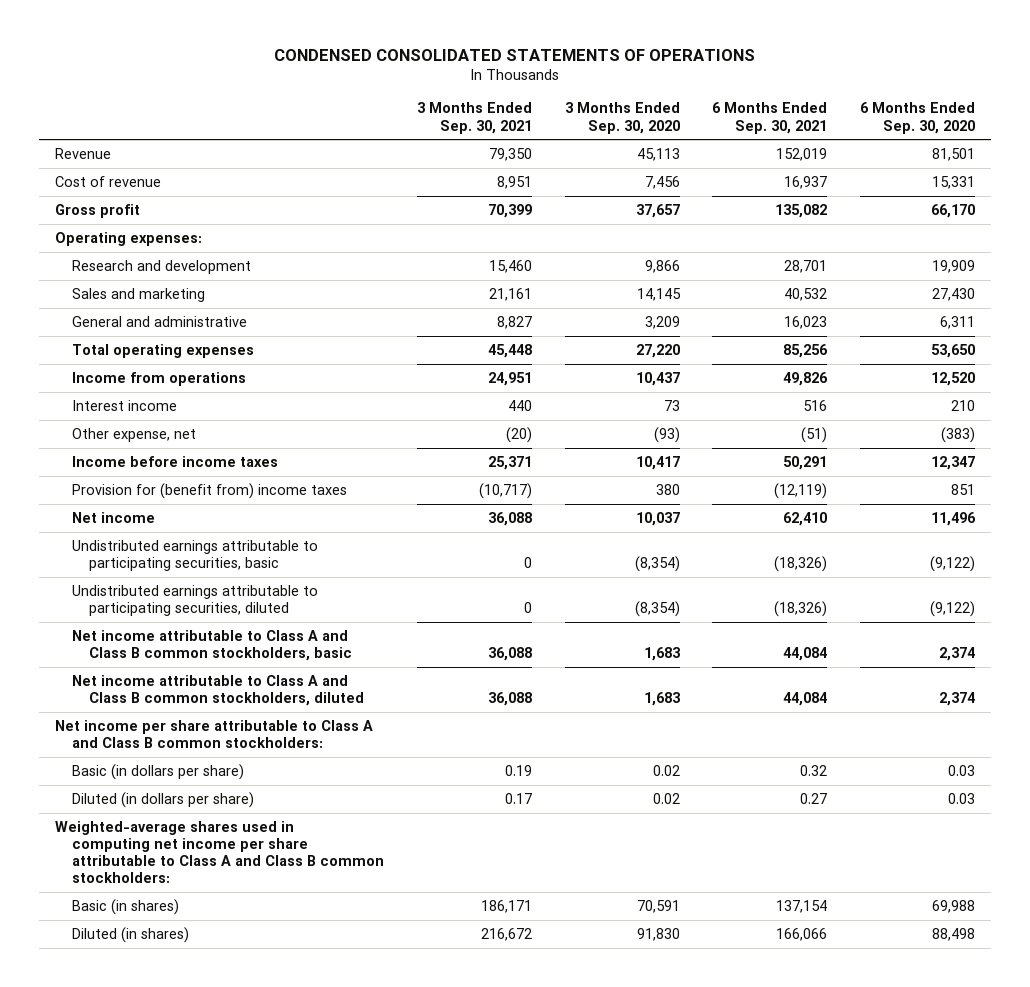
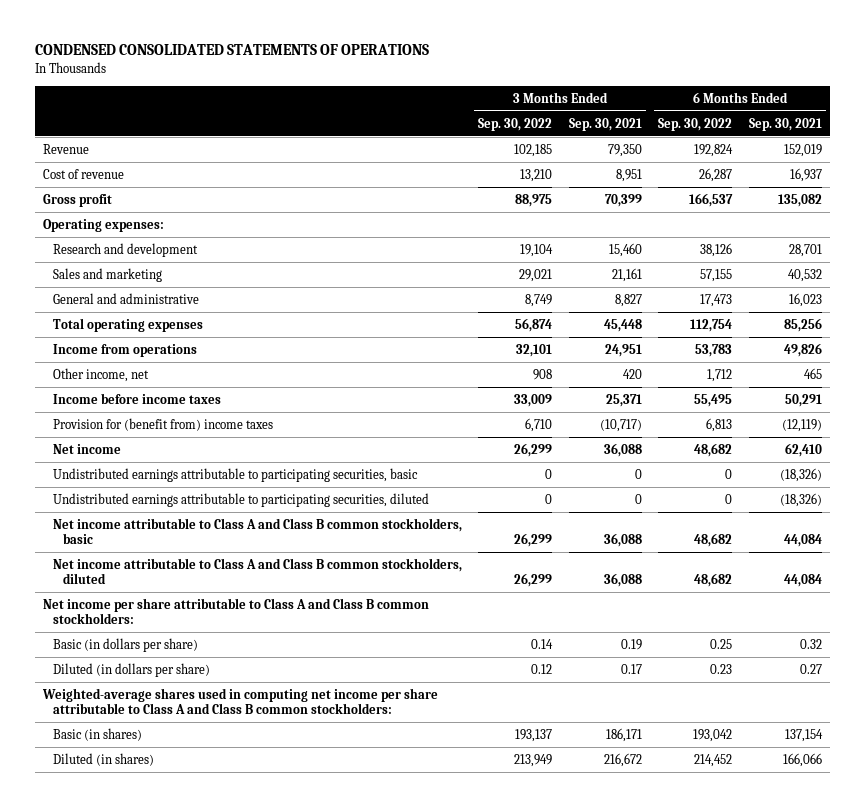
[564,102,680,134] 3 Months Ended Sep. 30, 2020 -> none
[859,102,975,134] 6 Months Ended Sep. 30, 2020 -> none
none -> [478,117,553,131] Sep. 30, 2022
none -> [658,117,733,131] Sep. 30, 2022
[72,399,178,411] Interest income -> none
[72,427,197,442] Other expense, net -> [53,367,150,382] Other income, net
[505,426,532,443] (20) -> [622,368,642,379] 420
[801,426,828,443] (51) -> [803,367,822,379] 465

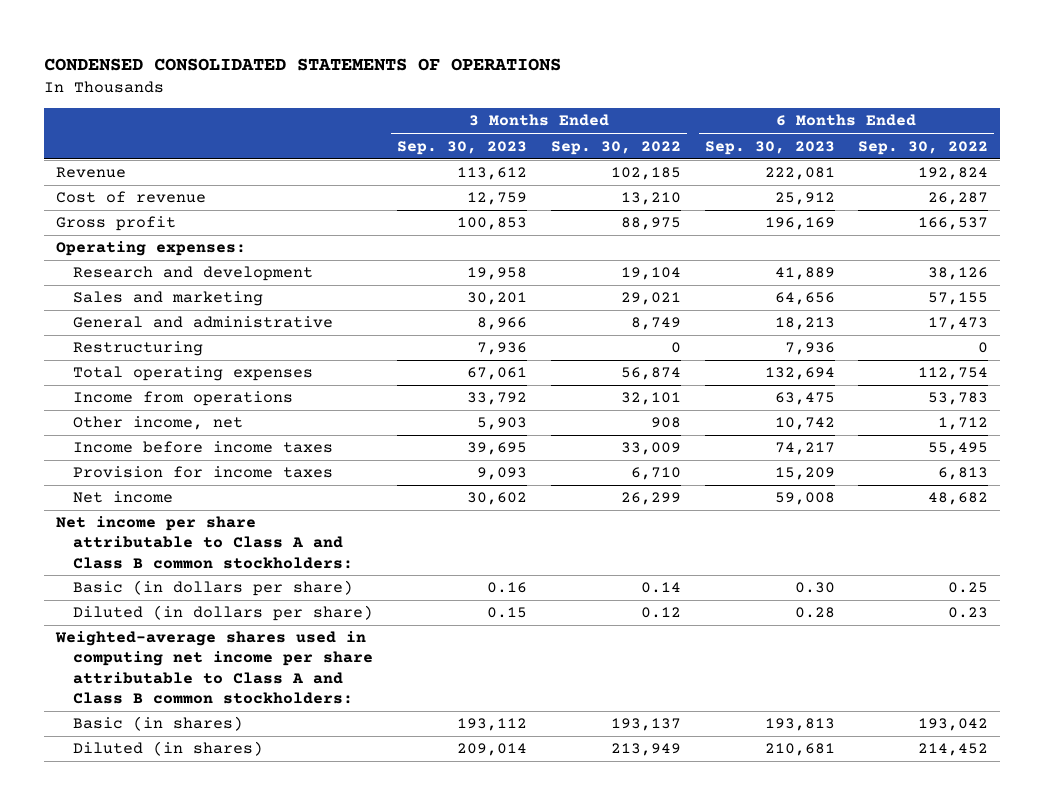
[568,117,642,131] Sep. 30, 2021 -> none
[748,117,822,131] Sep. 30, 2021 -> none
none -> [396,140,527,155] Sep. 30, 2023
none -> [704,140,835,155] Sep. 30, 2023
none -> [73,341,204,357] Restructuring
[53,417,274,431] Provision for (benefit from) income taxes -> [73,466,334,479] Provision for income taxes
[53,467,419,482] Undistributed earnings attributable to participating securities, basic -> none
[53,492,430,507] Undistributed earnings attributable to participating securities, diluted -> none
[53,517,463,545] Net income attributable to Class A and Class B common stockholders, basic -> none
[53,557,463,585] Net income attributable to Class A and Class B common stockholders, diluted -> none

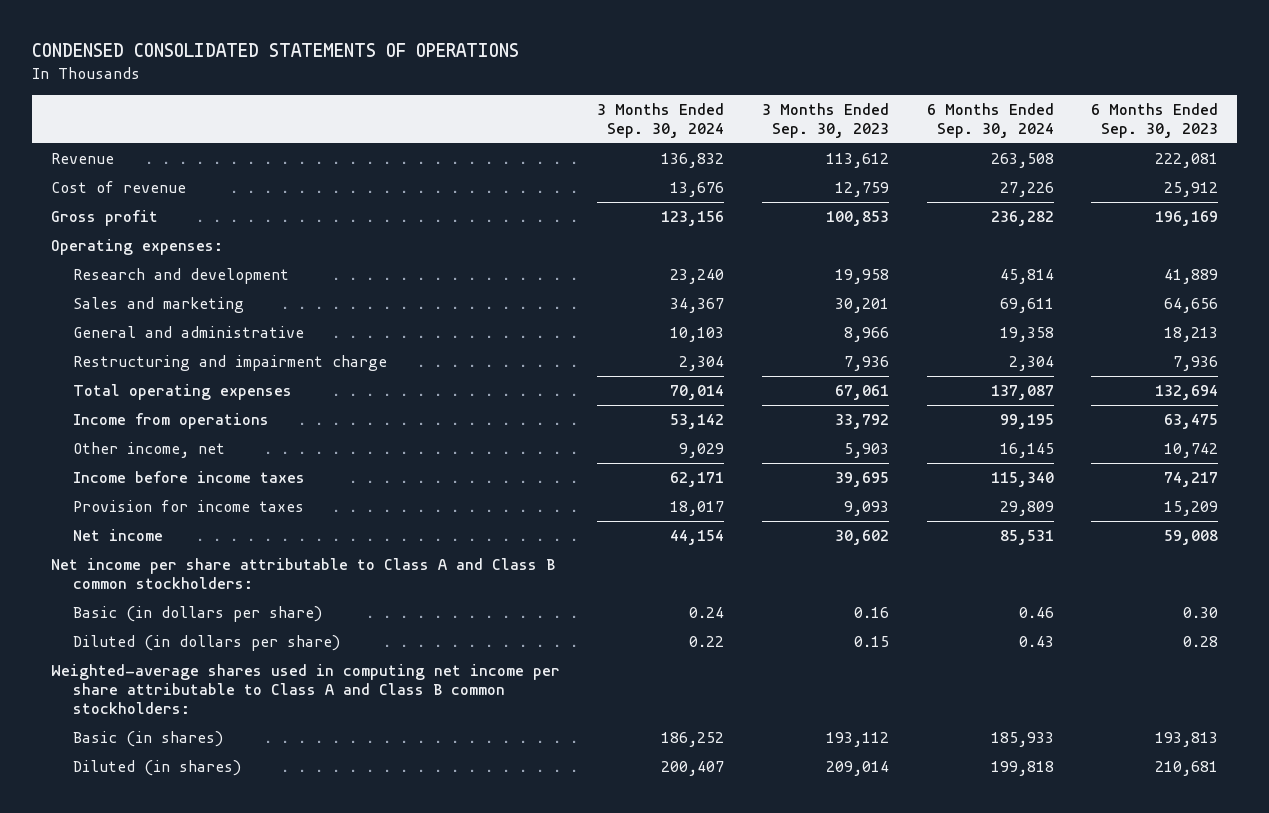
[550,140,681,155] Sep. 30, 2022 -> none
[858,140,989,155] Sep. 30, 2022 -> none
none -> [597,102,725,138] 3 Months Ended Sep. 30, 2024
none -> [926,102,1054,138] 6 Months Ended Sep. 30, 2024
[73,341,204,357] Restructuring -> [72,355,387,372] Restructuring and impairment charge

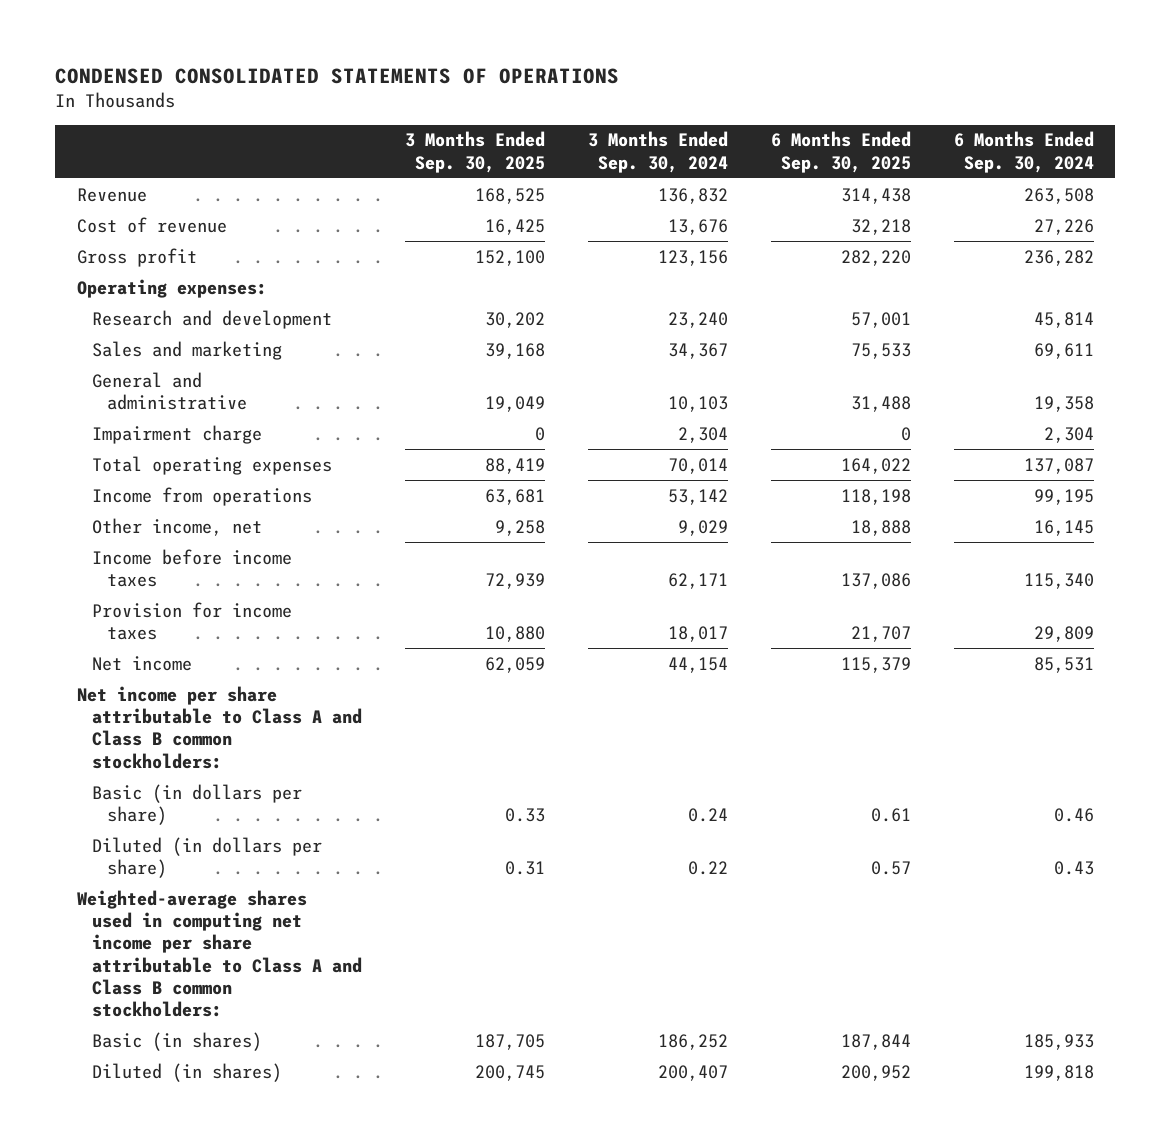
[761,102,889,138] 3 Months Ended Sep. 30, 2023 -> none
[1091,102,1219,138] 6 Months Ended Sep. 30, 2023 -> none
none -> [404,131,545,173] 3 Months Ended Sep. 30, 2025
none -> [770,131,911,173] 6 Months Ended Sep. 30, 2025
[72,355,387,372] Restructuring and impairment charge -> [91,424,262,444] Impairment charge

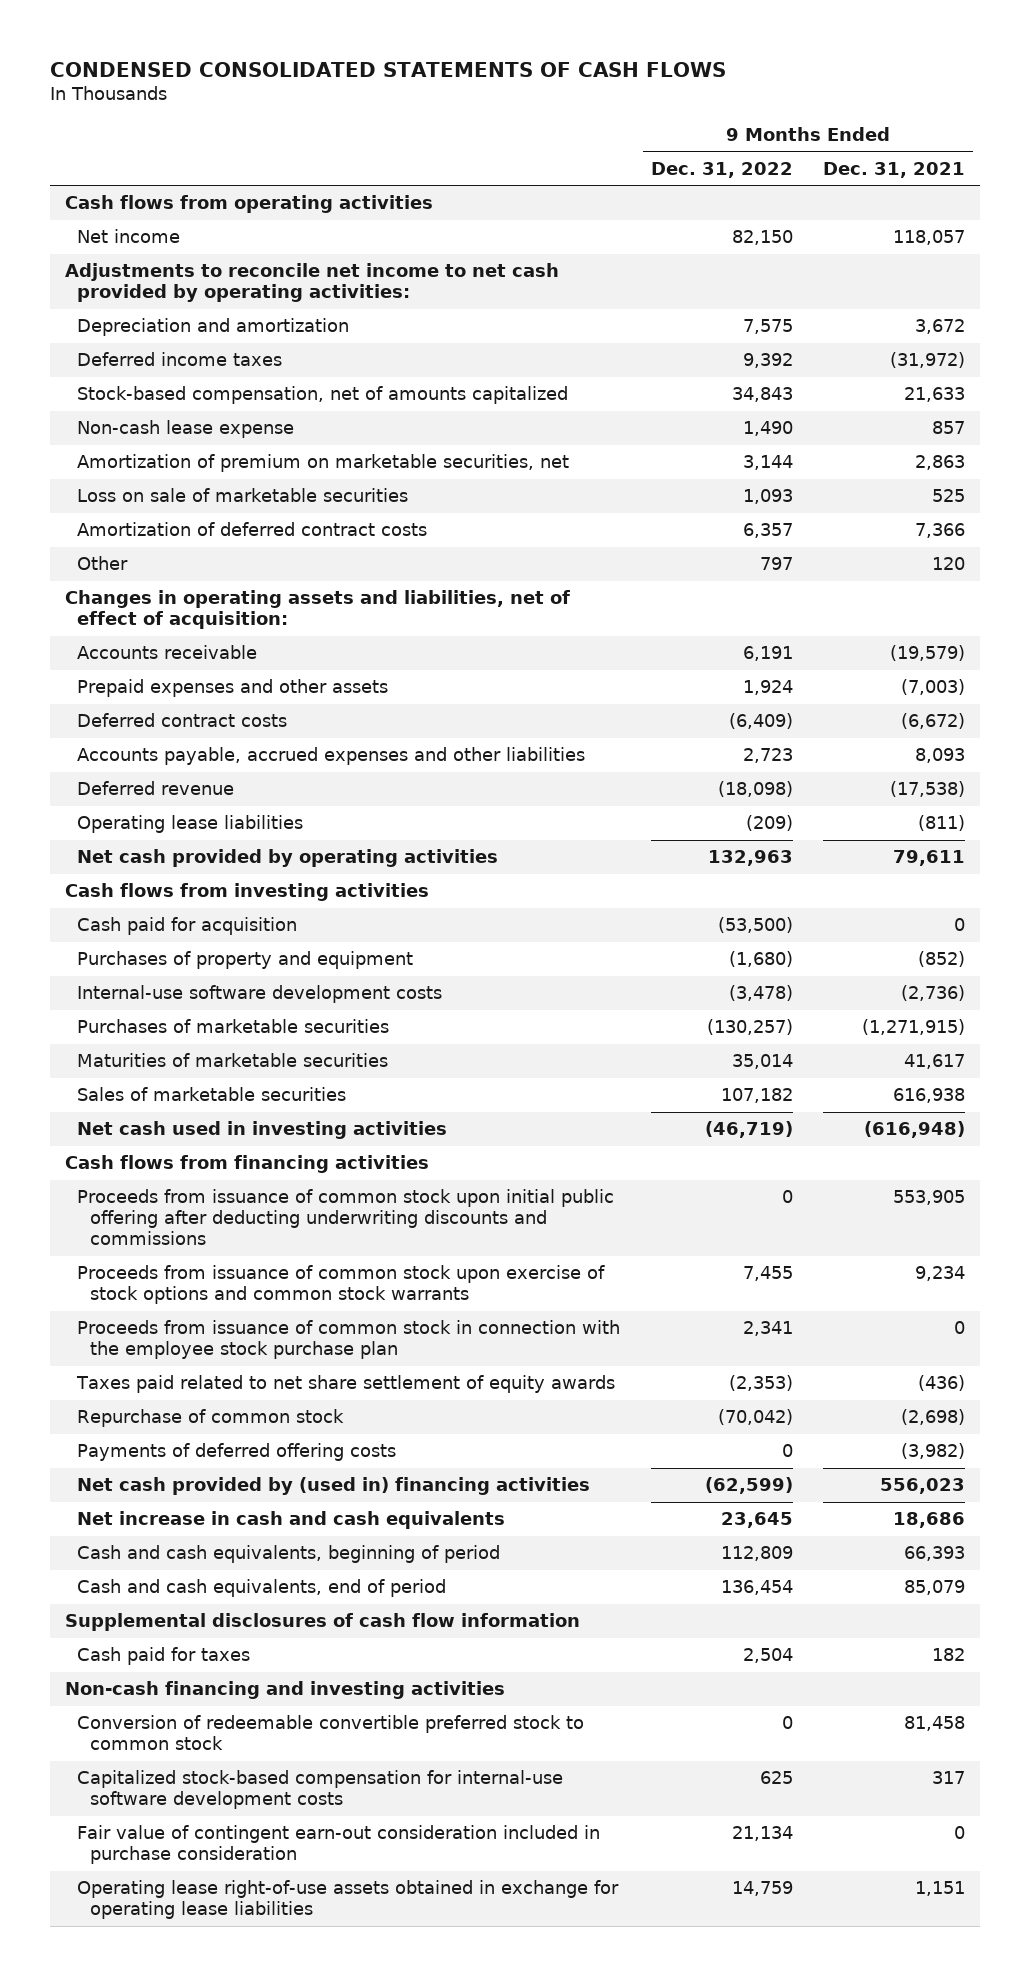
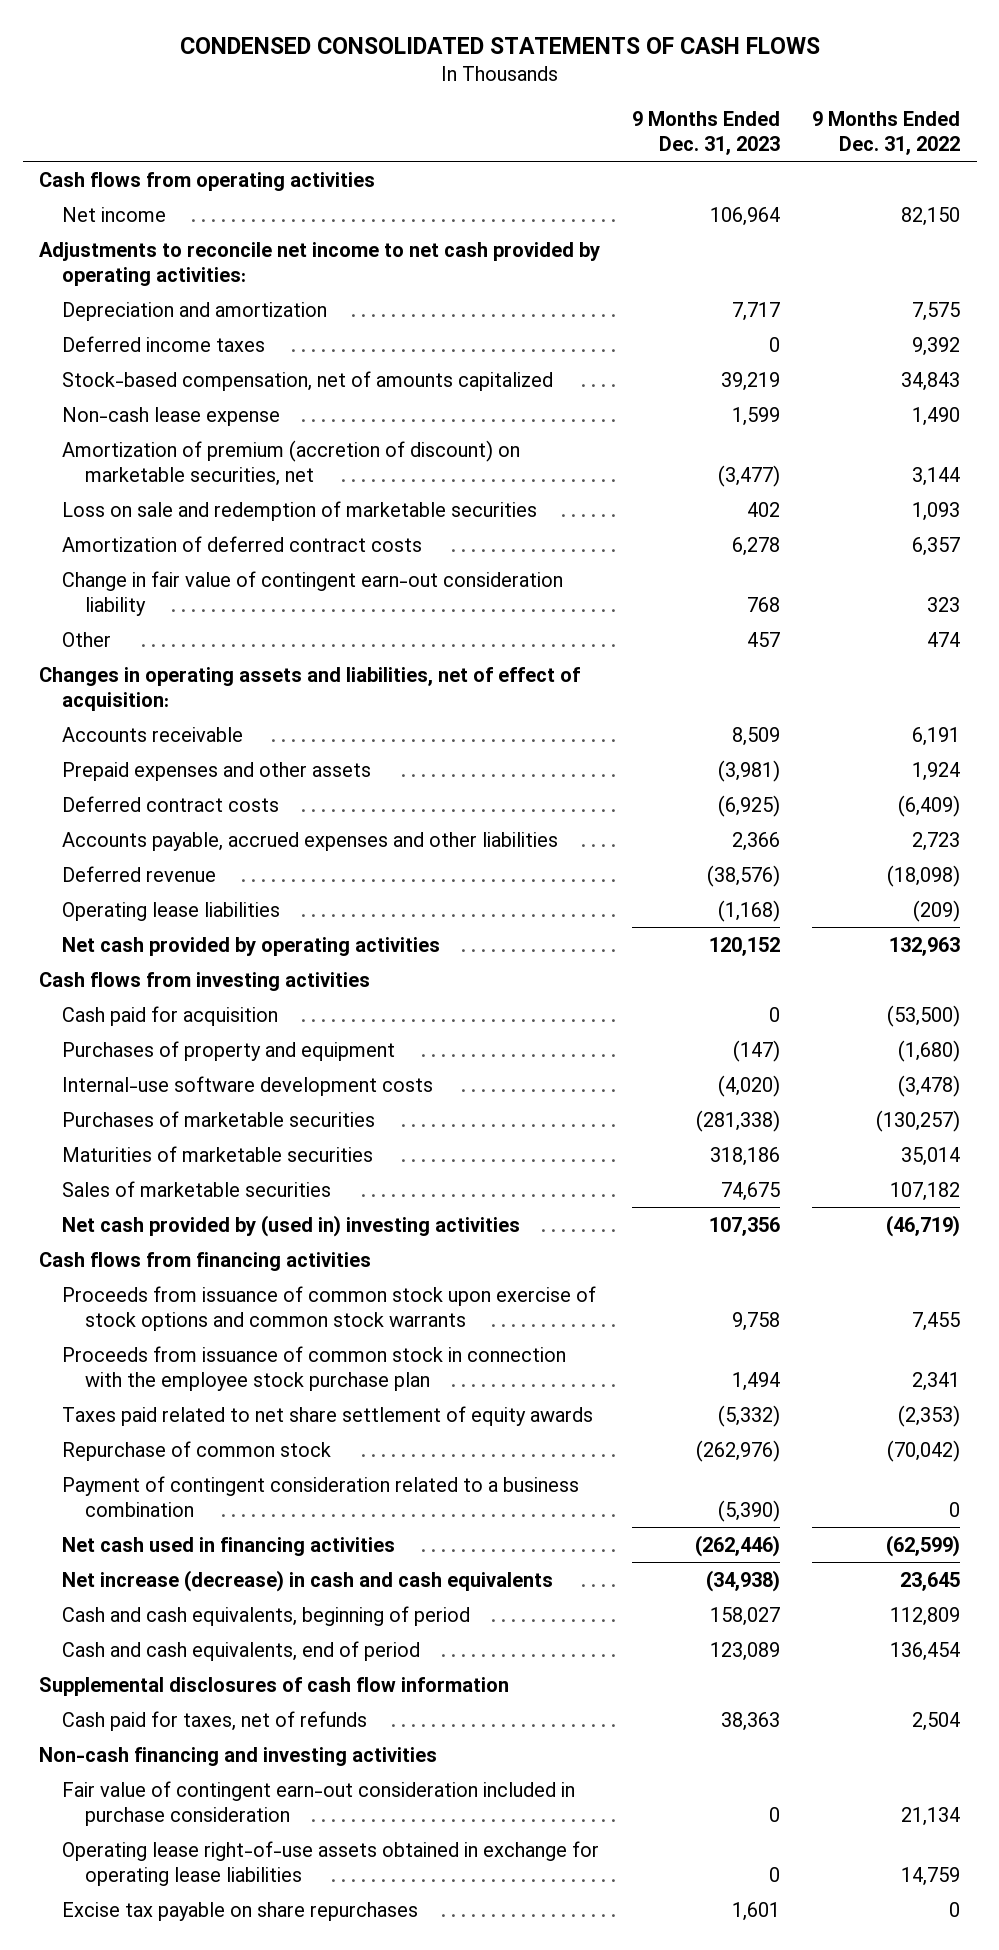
[823,161,966,178] Dec. 31, 2021 -> none
none -> [632,110,781,155] 9 Months Ended Dec. 31, 2023
[77,454,570,473] Amortization of premium on marketable securities, net -> [61,439,520,486] Amortization of premium (accretion of discount) on marketable securities, net
[77,488,409,503] Loss on sale of marketable securities -> [61,500,537,521] Loss on sale and redemption of marketable securities
none -> [61,570,563,616] Change in fair value of contingent earn-out consideration liability
[759,557,793,571] 797 -> [927,631,961,647] 474
[77,1121,448,1140] Net cash used in investing activities -> [61,1214,520,1237] Net cash provided by (used in) investing activities
[77,1189,615,1245] Proceeds from issuance of common stock upon initial public offering after deducting underwriting discounts and commissions -> none
[77,1443,397,1462] Payments of deferred offering costs -> none
none -> [61,1475,579,1517] Payment of contingent consideration related to a business combination
[77,1477,591,1496] Net cash provided by (used in) financing activities -> [61,1536,395,1556] Net cash used in financing activities
[77,1511,506,1530] Net increase in cash and cash equivalents -> [61,1569,553,1592] Net increase (decrease) in cash and cash equivalents
[77,1647,251,1666] Cash paid for taxes -> [61,1710,367,1731] Cash paid for taxes, net of refunds
[77,1715,585,1751] Conversion of redeemable convertible preferred stock to common stock -> none
[77,1770,564,1810] Capitalized stock-based compensation for internal-use software development costs -> none
none -> [61,1901,418,1921] Excise tax payable on share repurchases

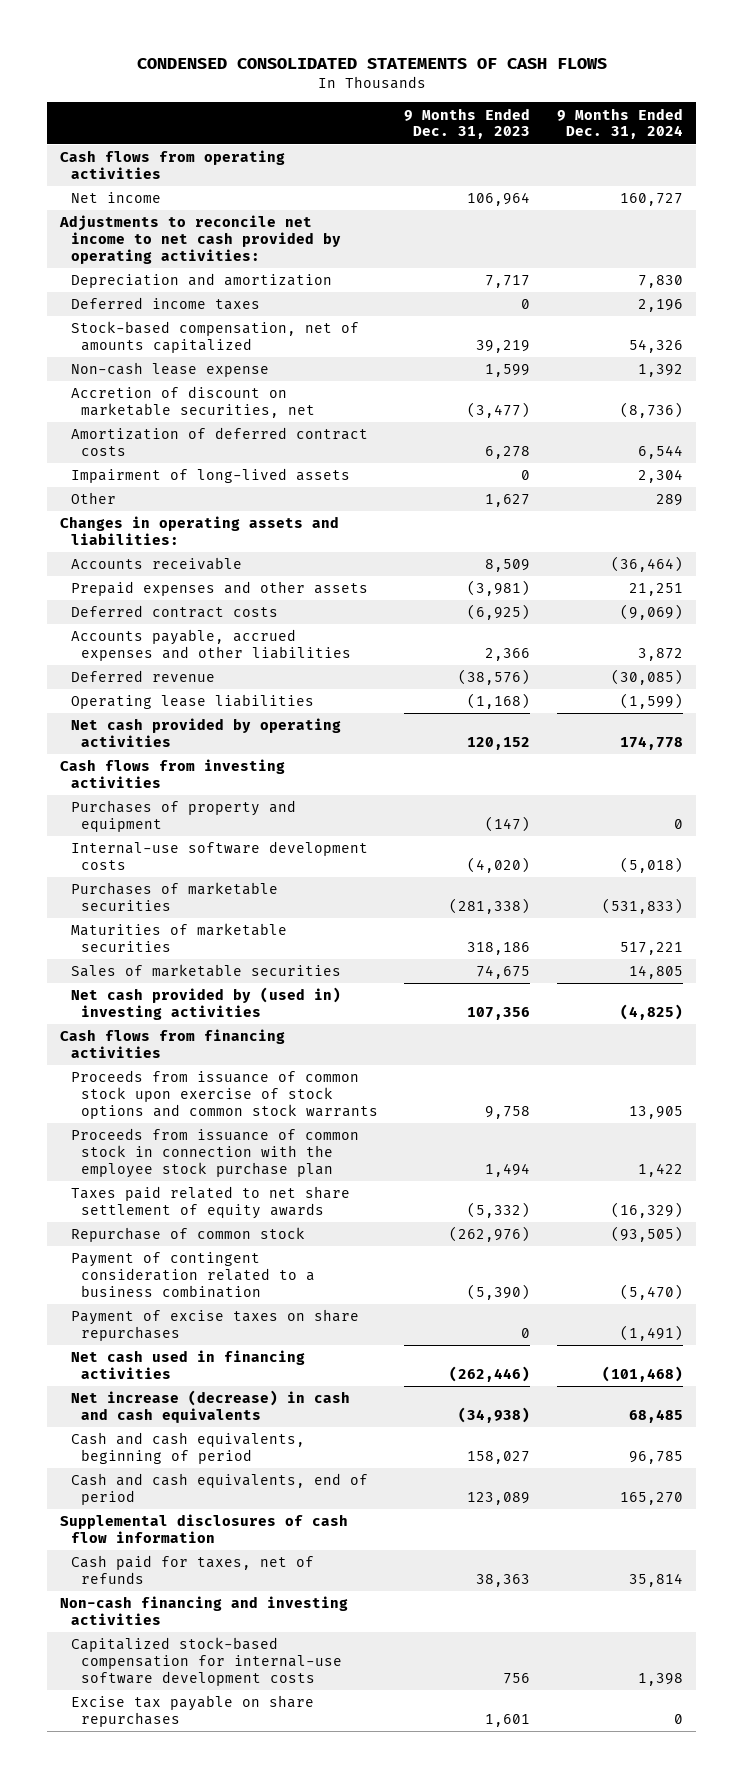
[812,110,961,155] 9 Months Ended Dec. 31, 2022 -> none
none -> [557,107,684,140] 9 Months Ended Dec. 31, 2024
[61,500,537,521] Loss on sale and redemption of marketable securities -> none
[61,439,520,486] Amortization of premium (accretion of discount) on marketable securities, net -> [70,386,315,418] Accretion of discount on marketable securities, net
[61,570,563,616] Change in fair value of contingent earn-out consideration liability -> none
none -> [70,468,350,484] Impairment of long-lived assets
[747,631,781,647] 457 -> [485,494,531,508] 1,627
[39,666,581,711] Changes in operating assets and liabilities, net of effect of acquisition: -> [60,516,340,545] Changes in operating assets and liabilities:
[61,1005,278,1026] Cash paid for acquisition -> none
none -> [70,1309,359,1341] Payment of excise taxes on share repurchases
[61,1780,575,1826] Fair value of contingent earn-out consideration included in purchase consideration -> none
[61,1840,599,1886] Operating lease right-of-use assets obtained in exchange for operating lease liabilities -> none
none -> [70,1637,342,1686] Capitalized stock-based compensation for internal-use software development costs

